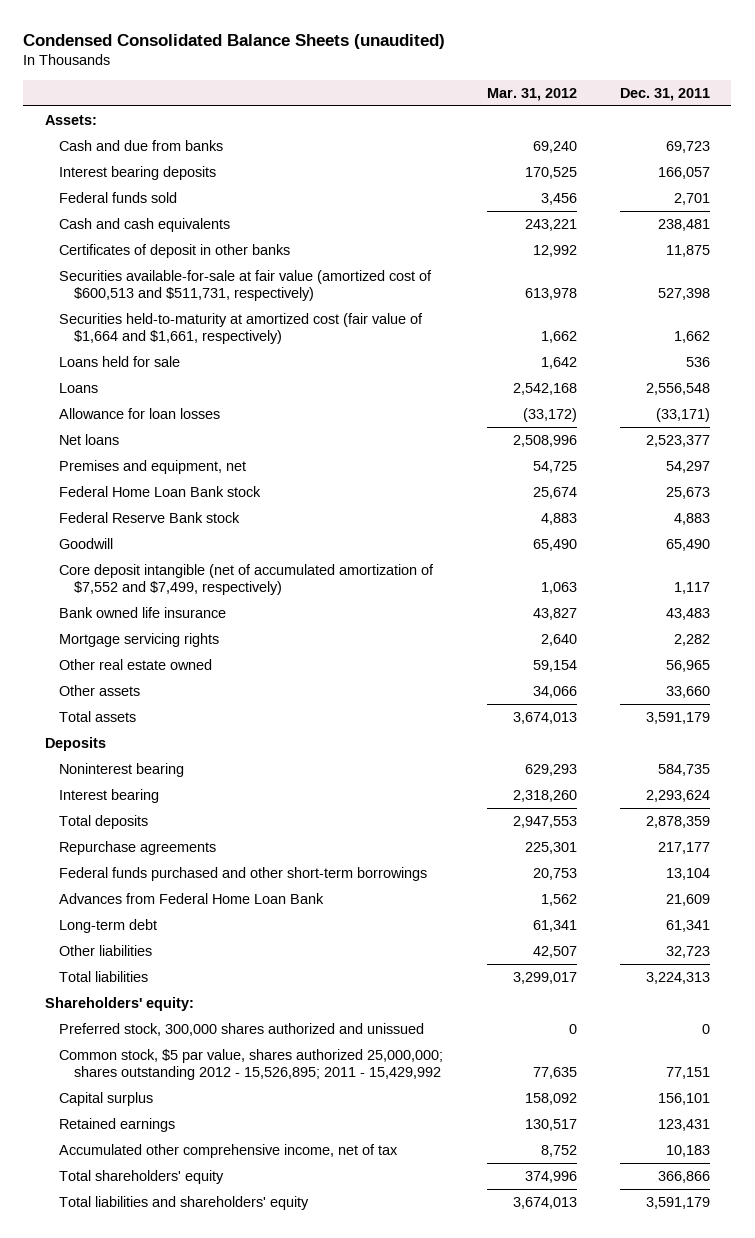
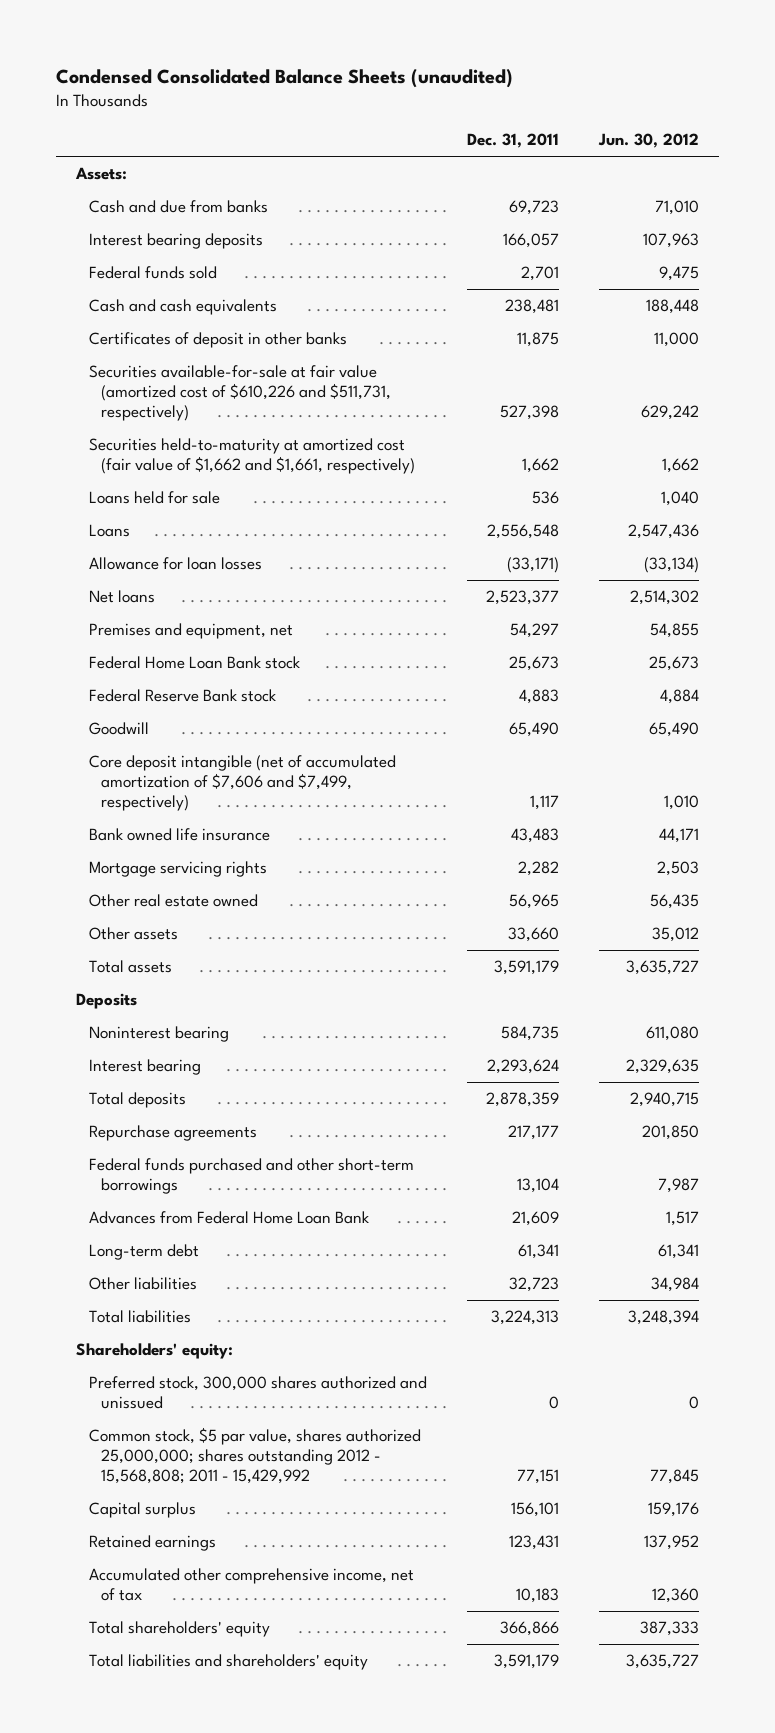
[486,87,577,101] Mar. 31, 2012 -> none
none -> [597,133,699,149] Jun. 30, 2012
[59,269,433,301] Securities available-for-sale at fair value (amortized cost of $600,513 and $511,731, respectively) -> [88,365,391,422] Securities available-for-sale at fair value (amortized cost of $610,226 and $511,731, respectively)
[59,312,424,344] Securities held-to-maturity at amortized cost (fair value of $1,664 and $1,661, respectively) -> [88,438,415,475] Securities held-to-maturity at amortized cost (fair value of $1,662 and $1,661, respectively)
[59,563,435,595] Core deposit intangible (net of accumulated amortization of $7,552 and $7,499, respectively) -> [88,755,396,812] Core deposit intangible (net of accumulated amortization of $7,606 and $7,499, respectively)
[59,1048,444,1080] Common stock, $5 par value, shares authorized 25,000,000; shares outstanding 2012 - 15,526,895; 2011 - 15,429,992 -> [88,1427,421,1485] Common stock, $5 par value, shares authorized 25,000,000; shares outstanding 2012 - 15,568,808; 2011 - 15,429,992

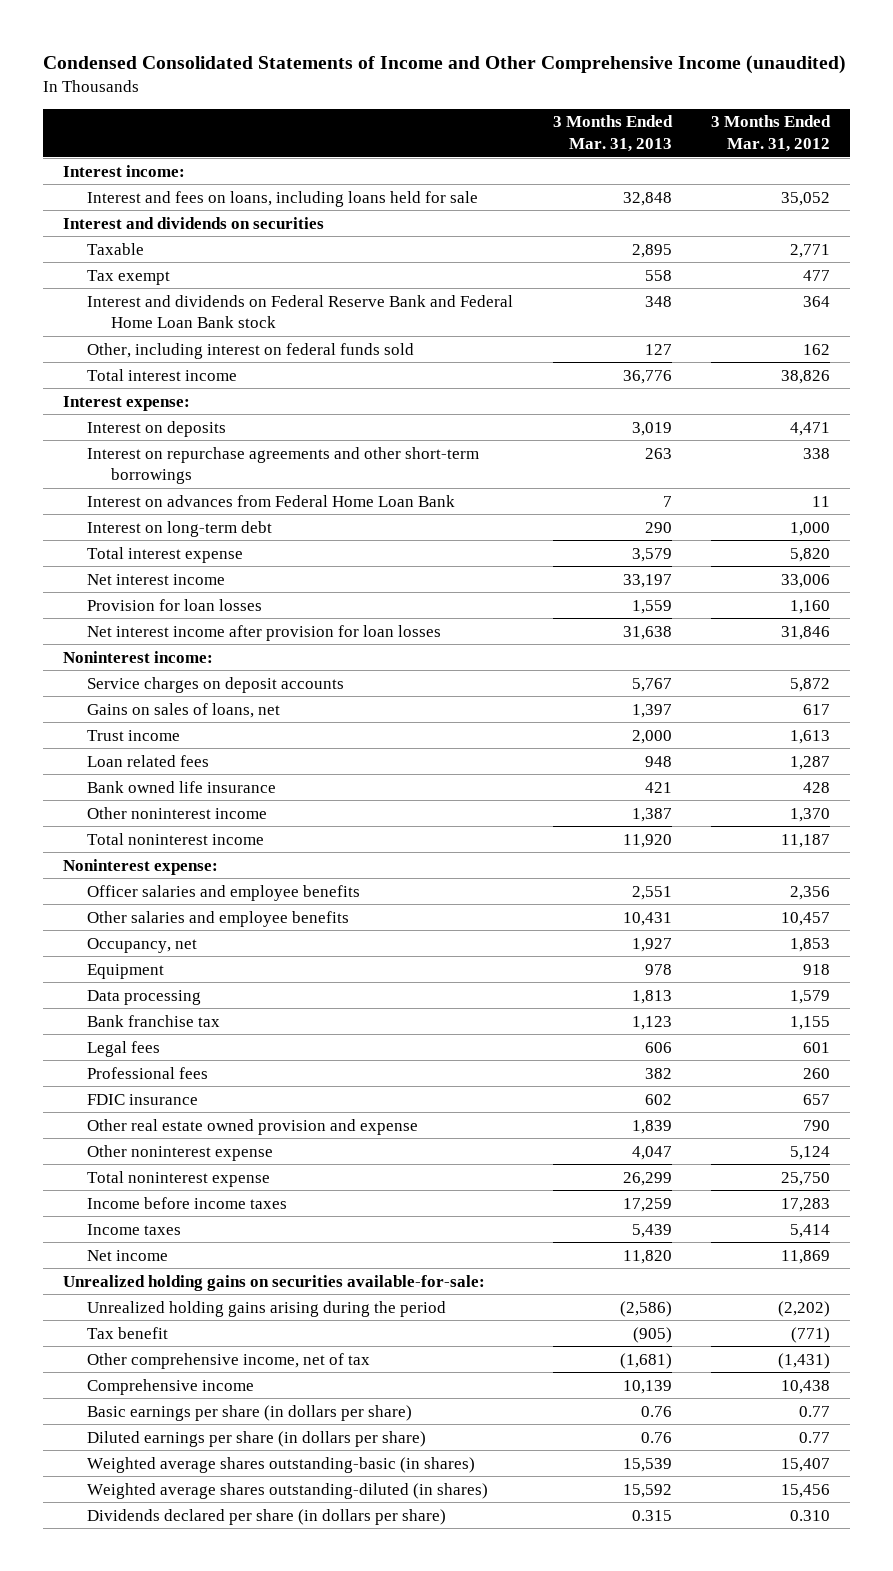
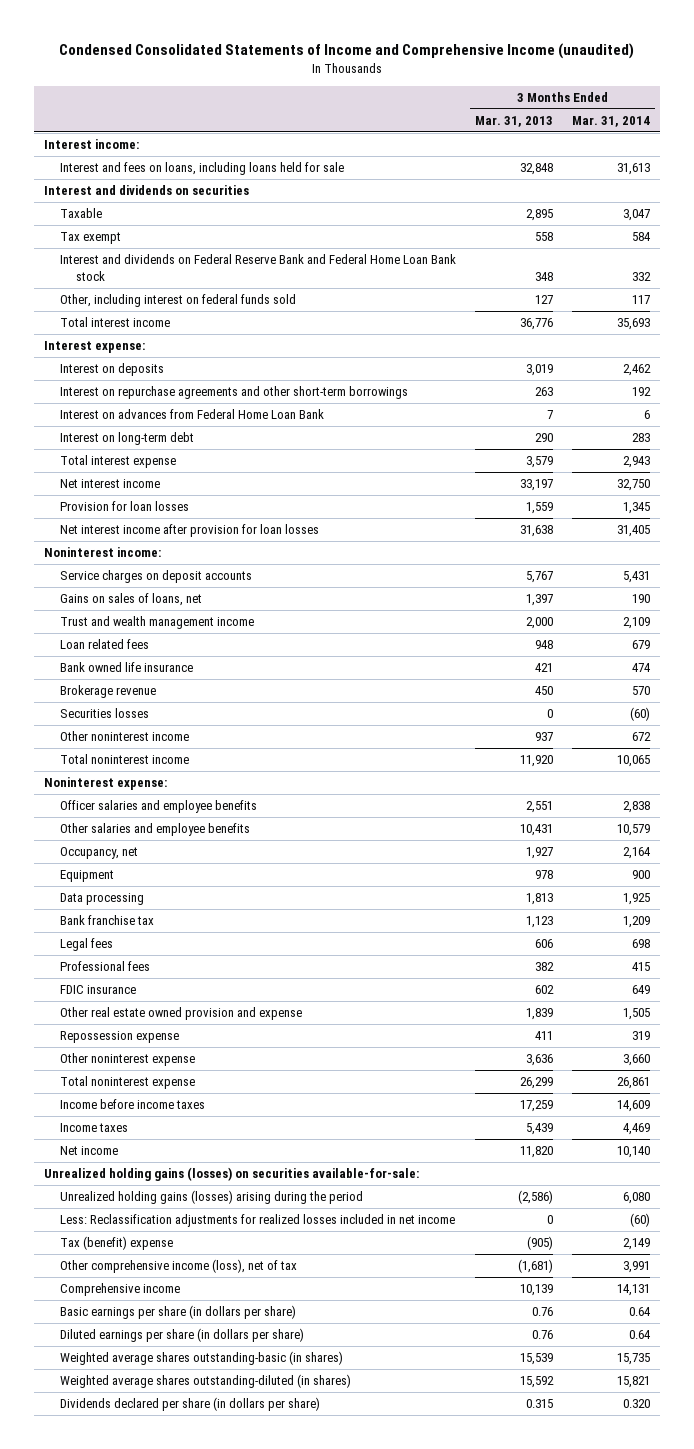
[42,55,846,75] Condensed Consolidated Statements of Income and Other Comprehensive Income (unaudited) -> [59,42,635,59] Condensed Consolidated Statements of Income and Comprehensive Income (unaudited)
[711,115,832,152] 3 Months Ended Mar. 31, 2012 -> none
none -> [572,115,651,127] Mar. 31, 2014
[86,729,180,741] Trust income -> [59,616,254,630] Trust and wealth management income
none -> [59,685,156,699] Brokerage revenue
none -> [59,708,149,719] Securities losses
[631,807,672,822] 1,387 -> [535,732,554,742] 937
none -> [59,1031,179,1044] Repossession expense
[631,1145,672,1160] 4,047 -> [526,1054,554,1067] 3,636
[62,1274,485,1291] Unrealized holding gains on securities available-for-sale: -> [43,1167,419,1182] Unrealized holding gains (losses) on securities available-for-sale:
[86,1300,446,1317] Unrealized holding gains arising during the period -> [59,1190,363,1205] Unrealized holding gains (losses) arising during the period
none -> [59,1214,455,1228] Less: Reclassification adjustments for realized losses included in net income
[86,1326,168,1339] Tax benefit -> [59,1236,173,1251] Tax (benefit) expense
[86,1352,370,1369] Other comprehensive income, net of tax -> [59,1259,297,1274] Other comprehensive income (loss), net of tax

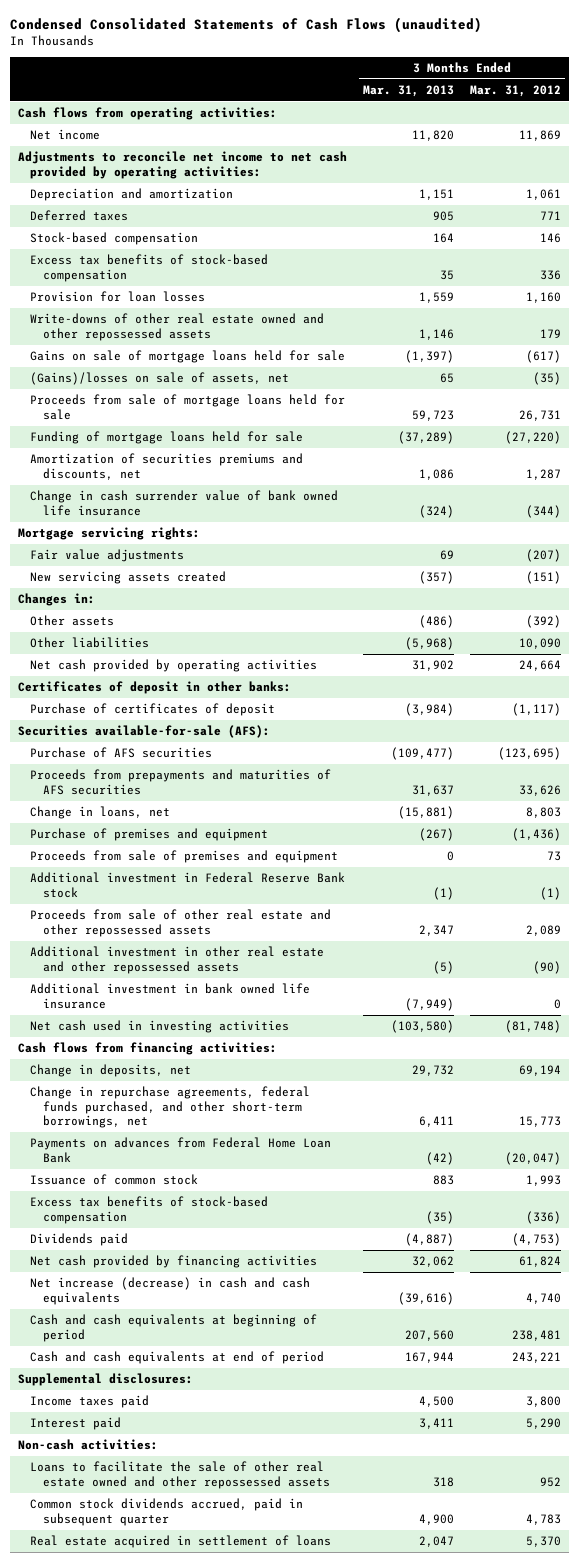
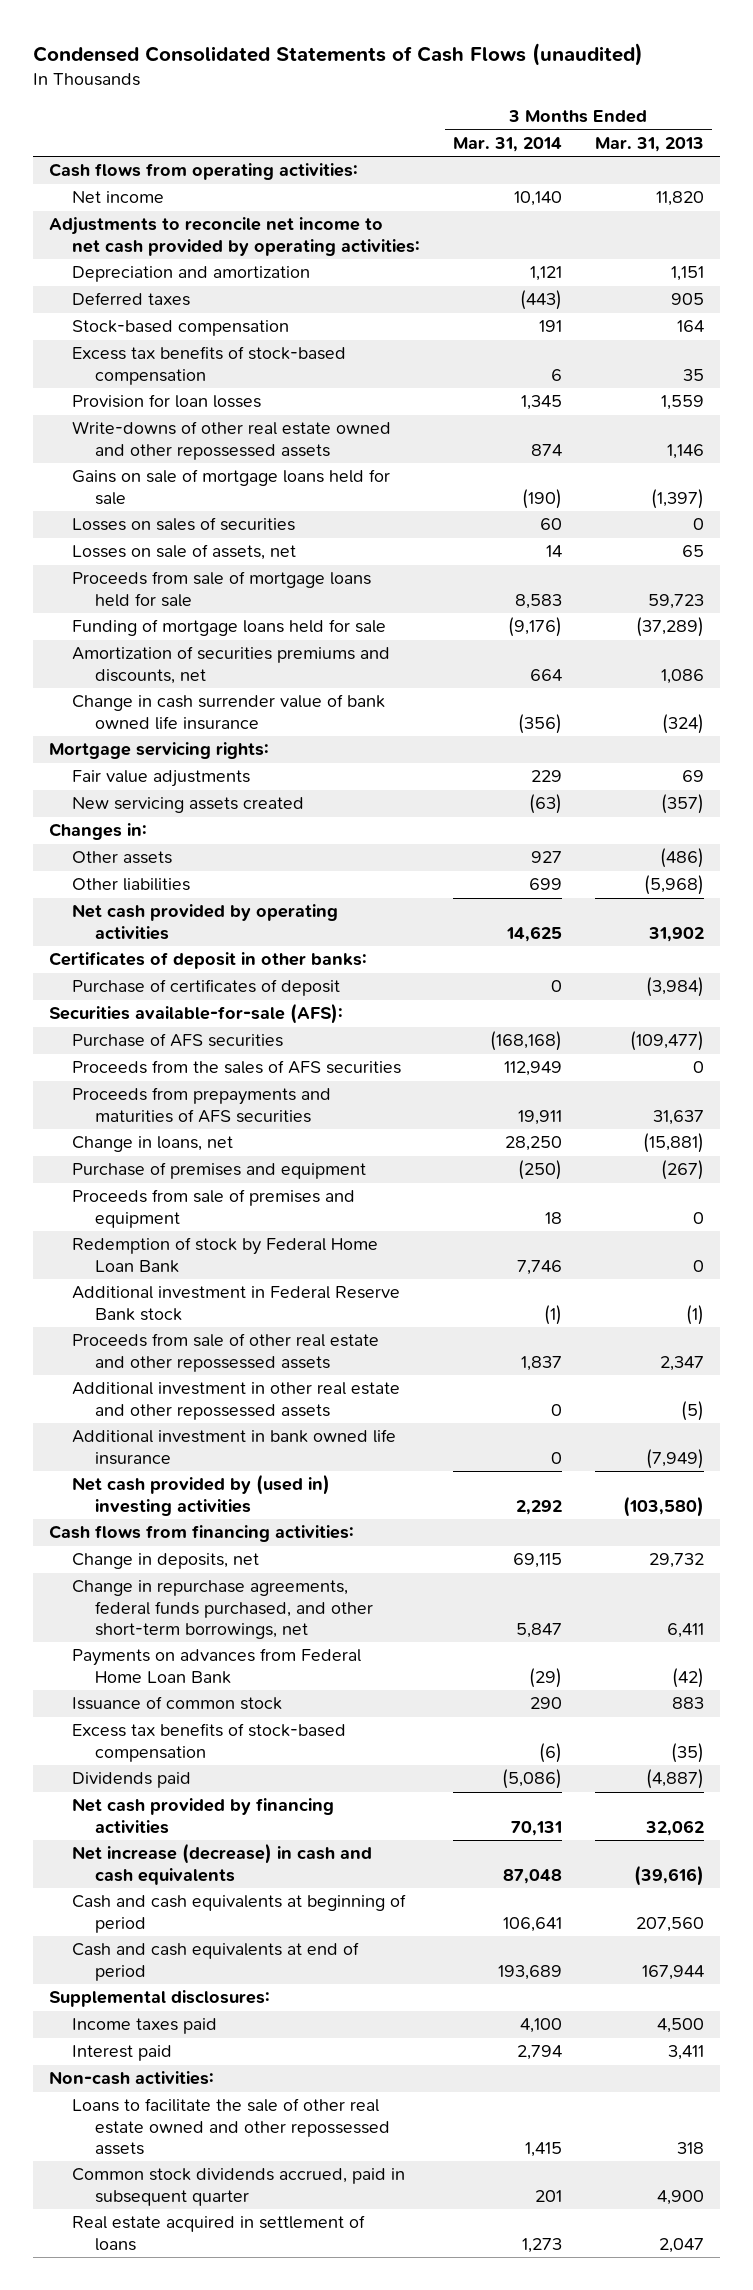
[470,84,562,97] Mar. 31, 2012 -> none
none -> [452,136,562,152] Mar. 31, 2014
[30,372,290,386] (Gains)/losses on sale of assets, net -> [71,517,295,532] Losses on sales of securities
[440,373,455,384] 65 -> [692,518,704,531] 0
none -> [71,544,296,561] Losses on sale of assets, net
none -> [71,1060,401,1075] Proceeds from the sales of AFS securities
none -> [71,1237,378,1273] Redemption of stock by Federal Home Loan Bank
[30,1020,290,1034] Net cash used in investing activities -> [71,1474,330,1516] Net cash provided by (used in) investing activities

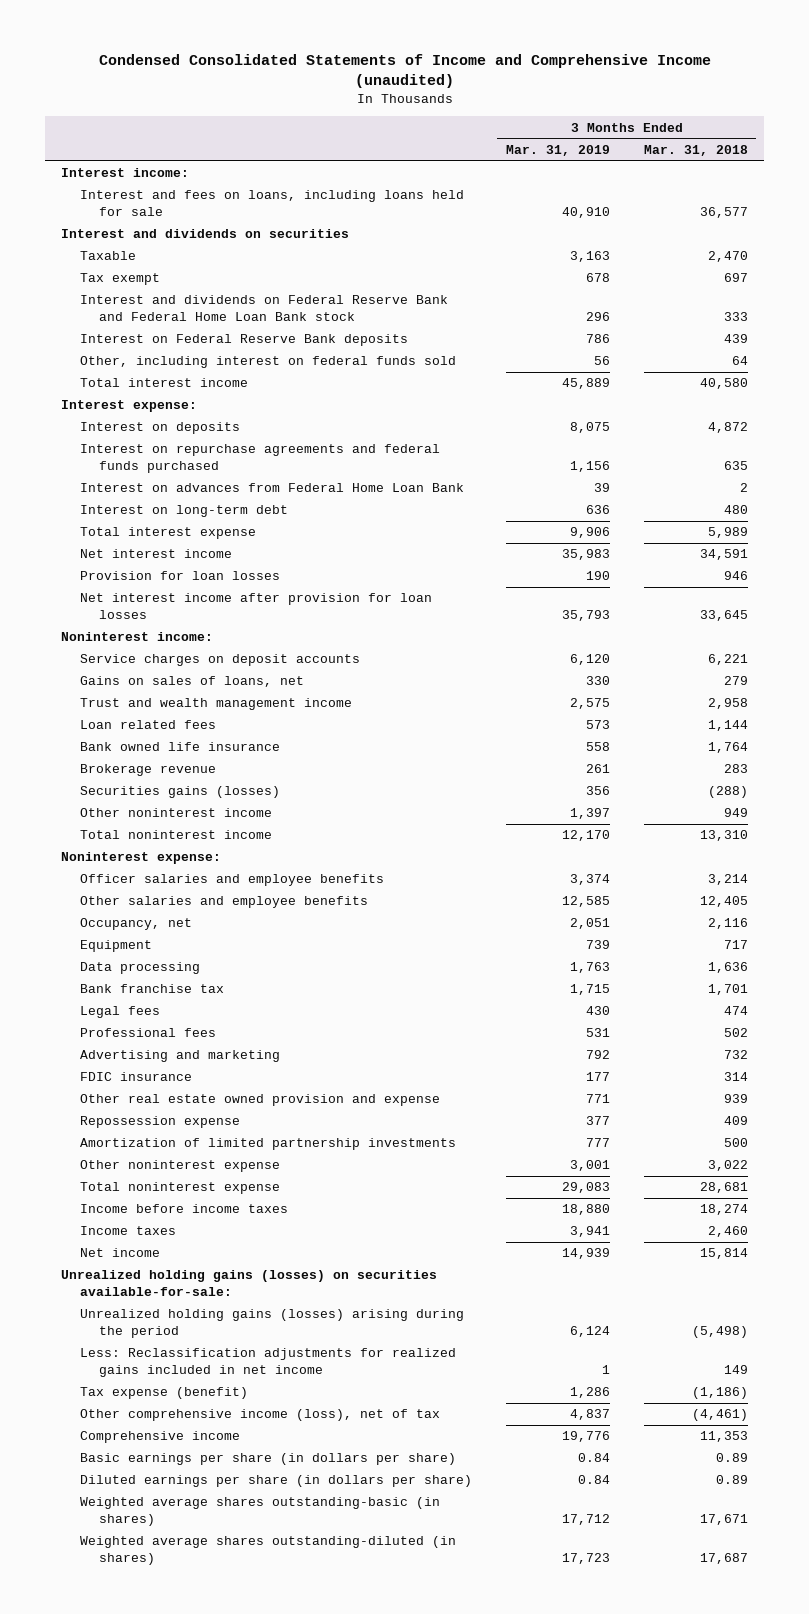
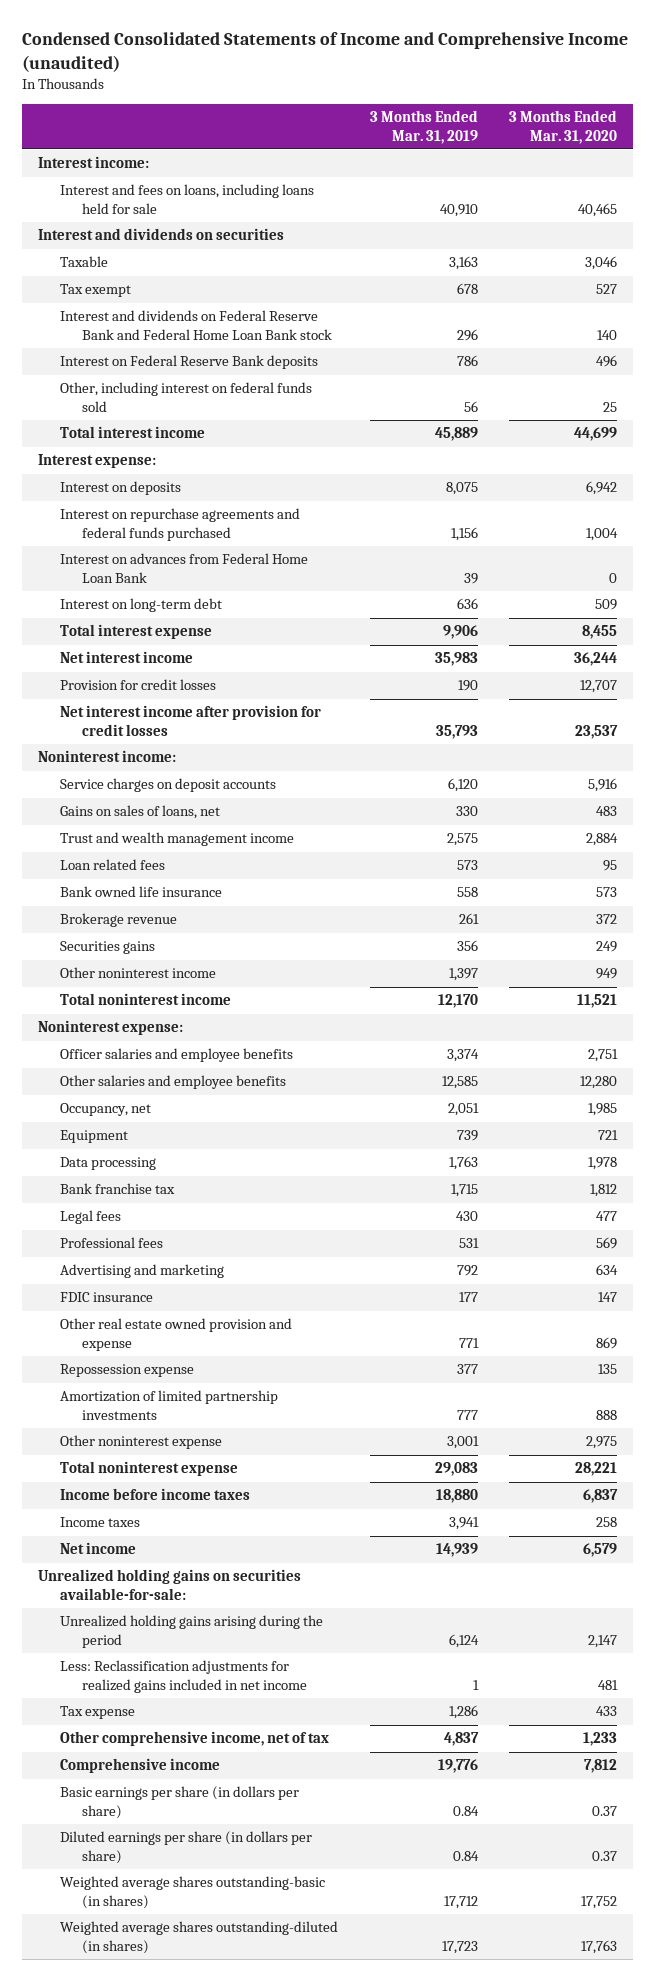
[643,144,748,156] Mar. 31, 2018 -> none
none -> [509,110,618,144] 3 Months Ended Mar. 31, 2020
[80,571,281,581] Provision for loan losses -> [59,679,216,691] Provision for credit losses
[80,593,433,620] Net interest income after provision for loan losses -> [59,705,321,736] Net interest income after provision for credit losses
[80,786,281,799] Securities gains (losses) -> [59,941,155,955] Securities gains
[61,1270,438,1297] Unrealized holding gains (losses) on securities available-for-sale: -> [37,1569,301,1600] Unrealized holding gains on securities available-for-sale:
[80,1309,465,1339] Unrealized holding gains (losses) arising during the period -> [59,1615,323,1648] Unrealized holding gains arising during the period
[80,1387,249,1400] Tax expense (benefit) -> [59,1706,135,1720] Tax expense
[80,1409,441,1422] Other comprehensive income (loss), net of tax -> [59,1731,329,1747] Other comprehensive income, net of tax

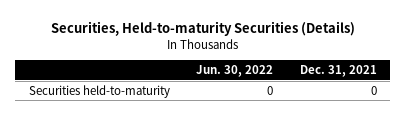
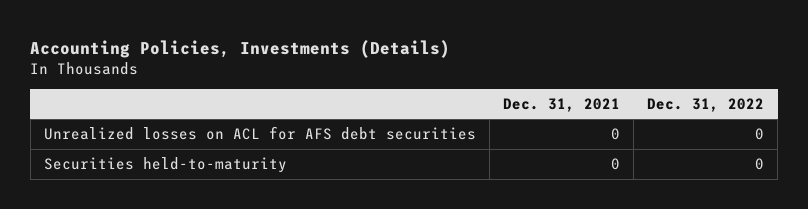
[50,21,355,37] Securities, Held-to-maturity Securities (Details) -> [30,39,451,58] Accounting Policies, Investments (Details)
[196,65,274,78] Jun. 30, 2022 -> none
none -> [647,97,765,112] Dec. 31, 2022
none -> [43,126,476,141] Unrealized losses on ACL for AFS debt securities

